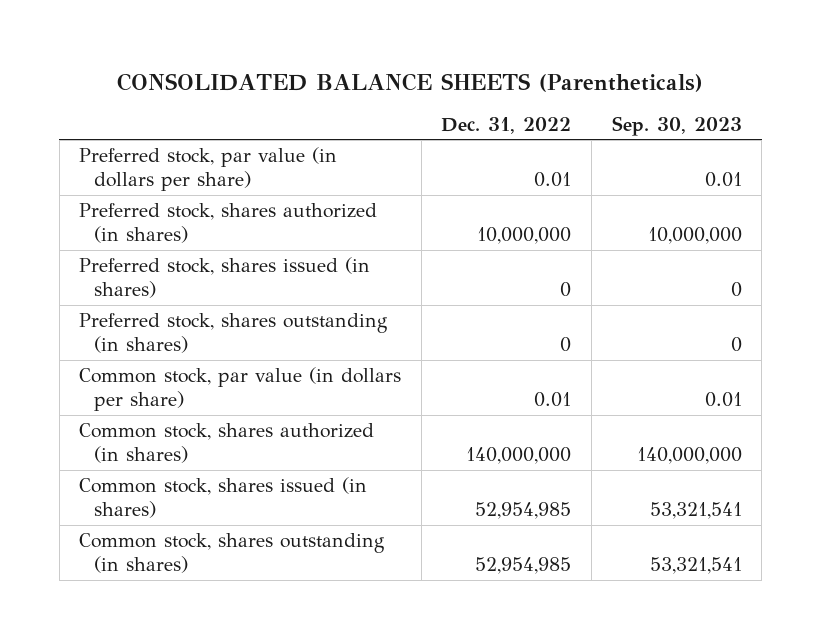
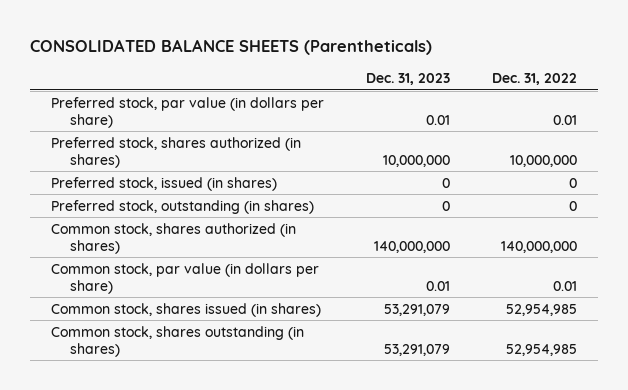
[611,115,742,136] Sep. 30, 2023 -> none
none -> [366,73,451,86] Dec. 31, 2023
[79,256,371,299] Preferred stock, shares issued (in shares) -> [51,176,278,191] Preferred stock, issued (in shares)
[79,312,389,354] Preferred stock, shares outstanding (in shares) -> [51,199,315,214] Preferred stock, outstanding (in shares)
[79,366,402,412] Common stock, par value (in dollars per share) -> [51,262,320,294] Common stock, par value (in dollars per share)

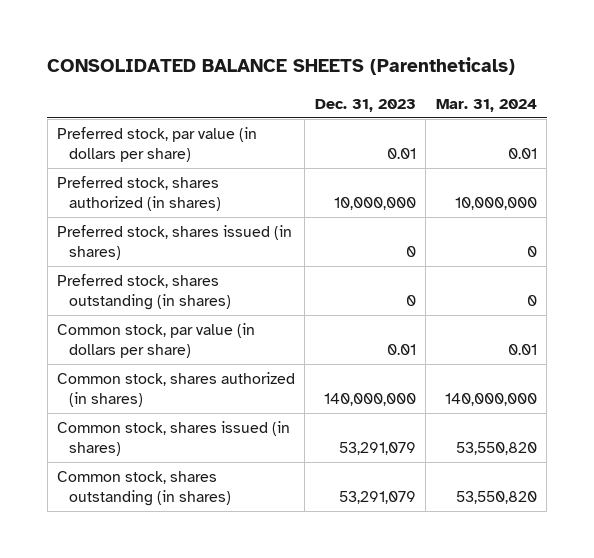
[492,73,578,86] Dec. 31, 2022 -> none
none -> [435,98,537,112] Mar. 31, 2024
[51,176,278,191] Preferred stock, issued (in shares) -> [56,225,292,260] Preferred stock, shares issued (in shares)
[51,199,315,214] Preferred stock, outstanding (in shares) -> [56,274,231,310] Preferred stock, shares outstanding (in shares)
[51,222,297,254] Common stock, shares authorized (in shares) -> [56,372,295,407] Common stock, shares authorized (in shares)

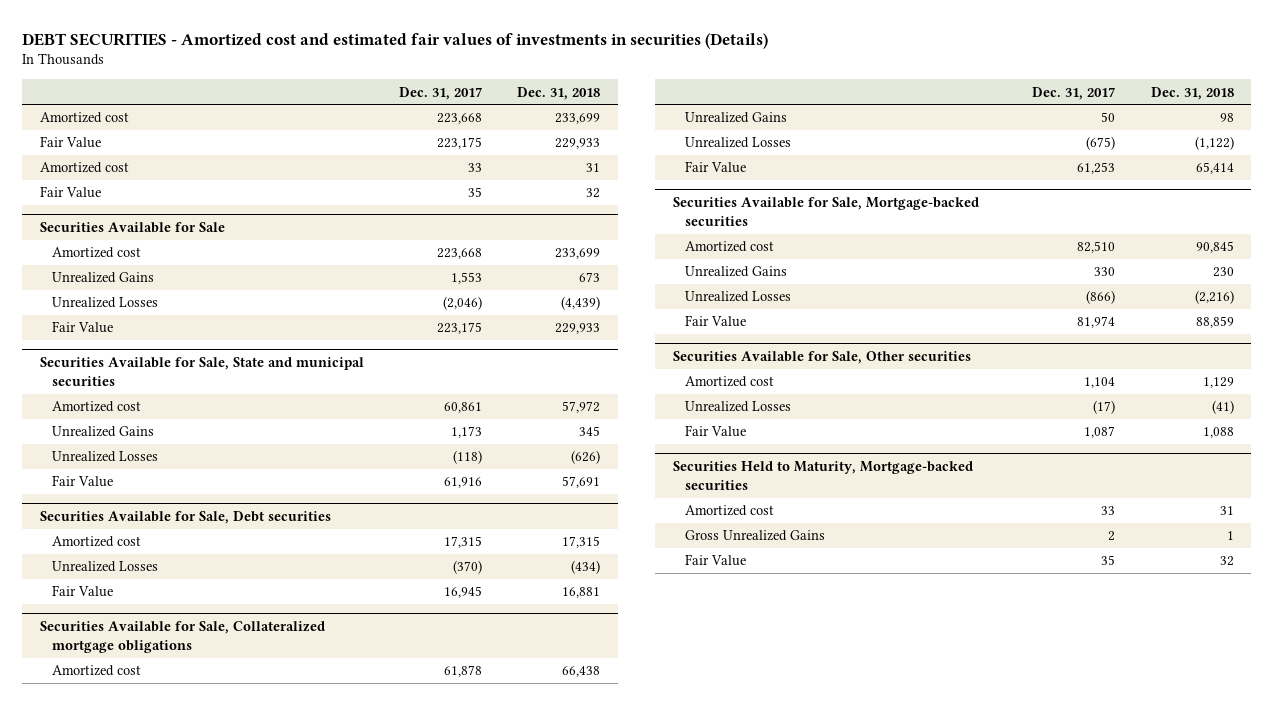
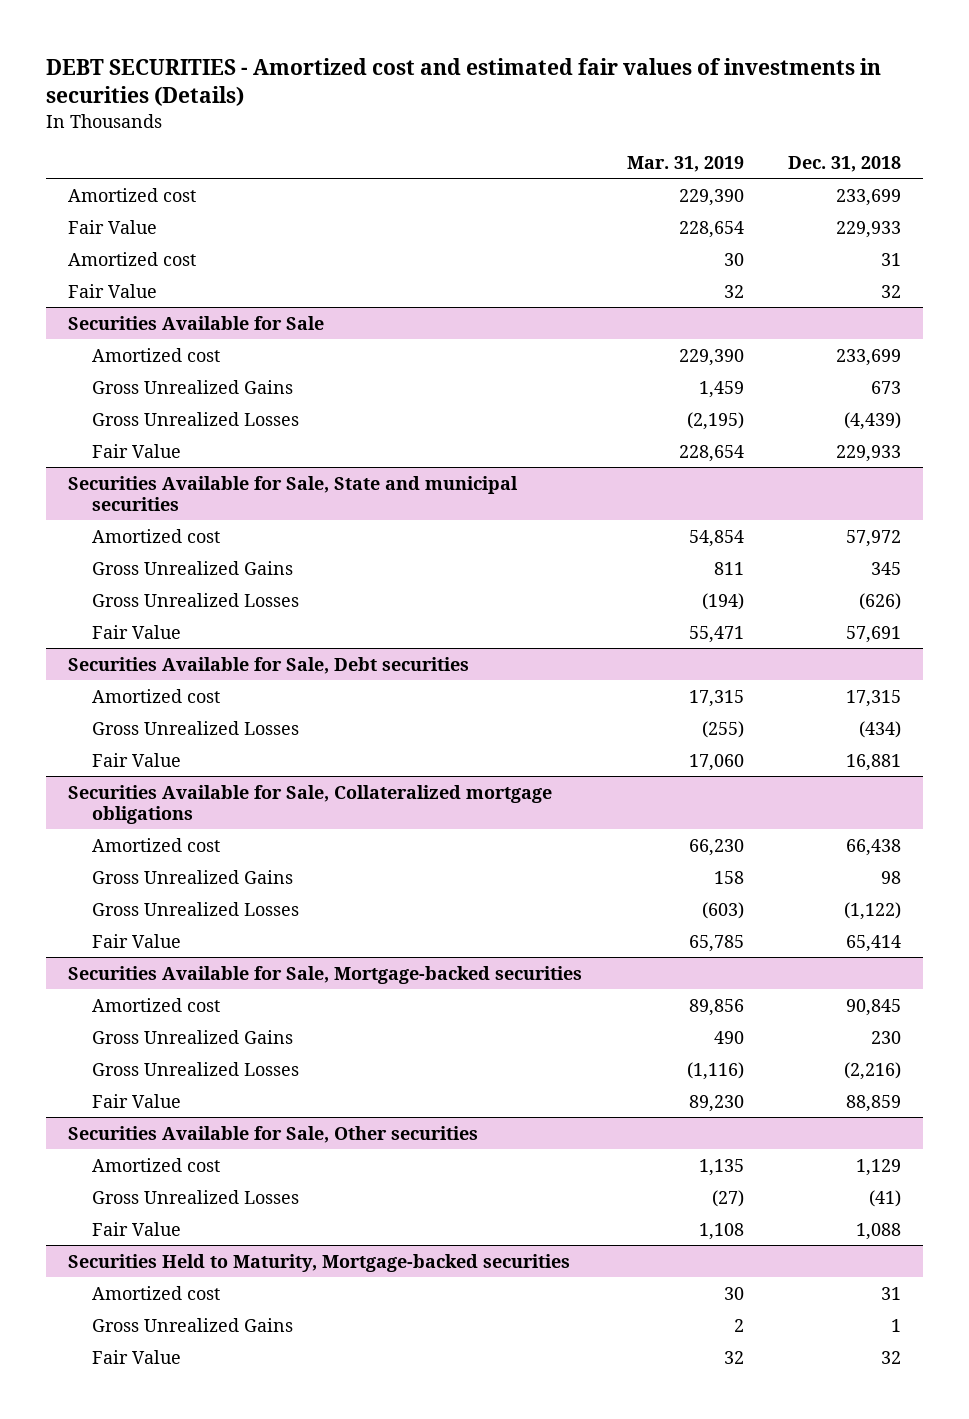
[398,86,482,100] Dec. 31, 2017 -> none
none -> [626,155,744,172] Mar. 31, 2019
[52,272,155,284] Unrealized Gains -> [92,379,294,394] Gross Unrealized Gains
[52,297,159,309] Unrealized Losses -> [92,411,300,426] Gross Unrealized Losses
[52,426,155,438] Unrealized Gains -> [92,560,294,575] Gross Unrealized Gains
[52,451,159,463] Unrealized Losses -> [92,592,300,607] Gross Unrealized Losses
[52,561,159,573] Unrealized Losses -> [92,720,300,735] Gross Unrealized Losses
[685,112,788,124] Unrealized Gains -> [92,869,294,884] Gross Unrealized Gains
[685,137,792,149] Unrealized Losses -> [92,901,300,916] Gross Unrealized Losses
[685,266,788,278] Unrealized Gains -> [92,1029,294,1044] Gross Unrealized Gains
[685,291,792,303] Unrealized Losses -> [92,1061,300,1076] Gross Unrealized Losses
[685,401,792,413] Unrealized Losses -> [92,1189,300,1204] Gross Unrealized Losses

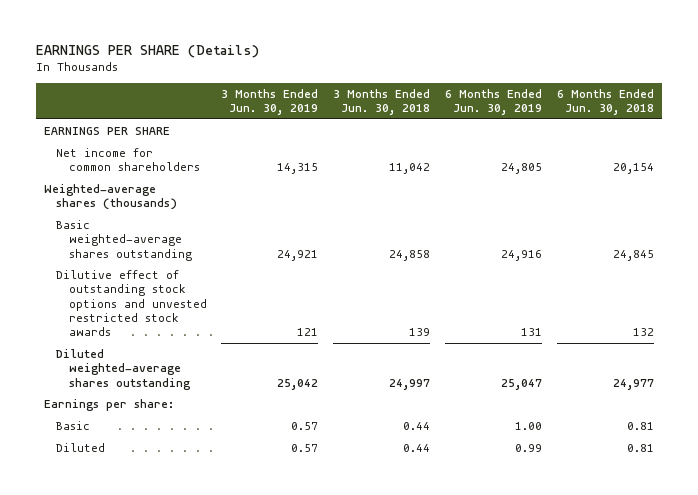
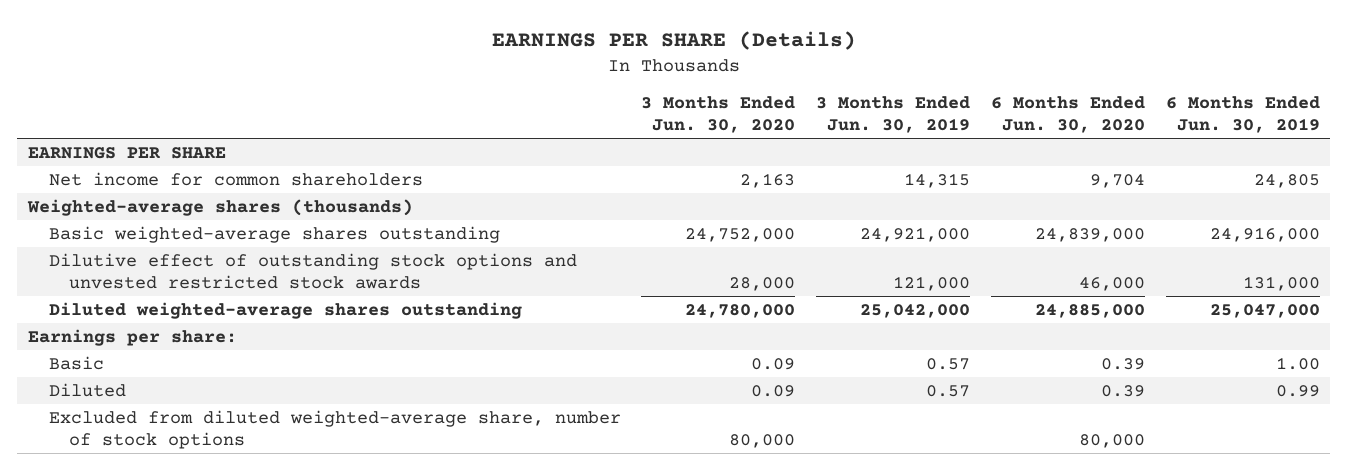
[333,88,431,116] 3 Months Ended Jun. 30, 2018 -> none
[557,88,655,116] 6 Months Ended Jun. 30, 2018 -> none
none -> [641,96,796,134] 3 Months Ended Jun. 30, 2020
none -> [991,96,1146,134] 6 Months Ended Jun. 30, 2020
[277,249,319,261] 24,921 -> [860,226,971,242] 24,921,000
[501,249,543,261] 24,916 -> [1209,226,1320,242] 24,916,000
[297,327,319,336] 121 -> [893,275,971,291] 121,000
[521,327,543,336] 131 -> [1242,275,1320,291] 131,000
[277,378,319,390] 25,042 -> [860,303,971,318] 25,042,000
[501,378,543,390] 25,047 -> [1209,303,1320,318] 25,047,000
none -> [48,409,621,449] Excluded from diluted weighted-average share, number of stock options

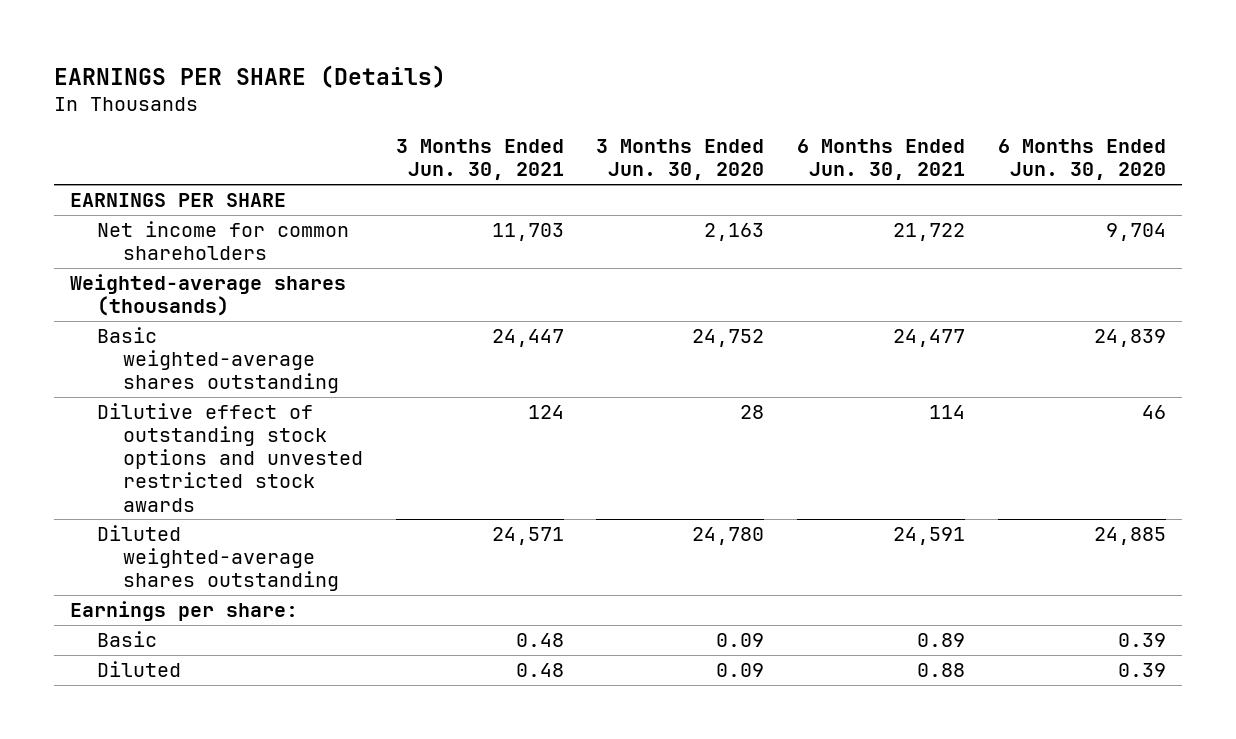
[816,96,971,134] 3 Months Ended Jun. 30, 2019 -> none
[1165,96,1320,134] 6 Months Ended Jun. 30, 2019 -> none
none -> [395,139,564,181] 3 Months Ended Jun. 30, 2021
none -> [797,139,966,181] 6 Months Ended Jun. 30, 2021
[685,227,796,242] 24,752,000 -> [692,329,765,348] 24,752
[1035,227,1146,242] 24,839,000 -> [1093,329,1166,348] 24,839
[729,276,796,291] 28,000 -> [740,405,765,420] 28
[1079,276,1146,291] 46,000 -> [1141,405,1166,420] 46
[685,303,796,318] 24,780,000 -> [692,527,765,546] 24,780
[1035,303,1146,318] 24,885,000 -> [1093,527,1166,546] 24,885
[48,409,621,449] Excluded from diluted weighted-average share, number of stock options -> none

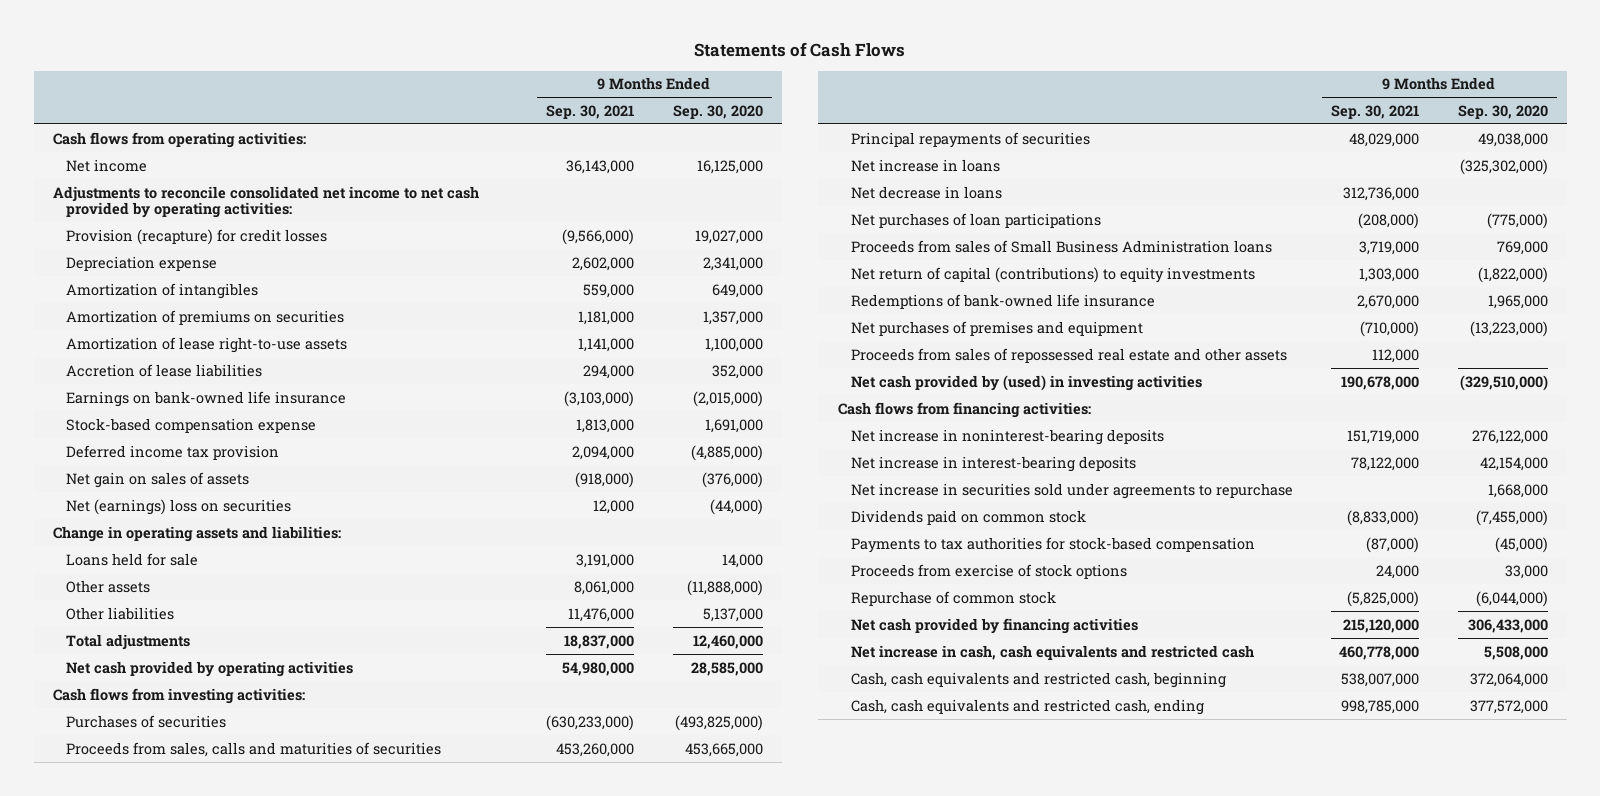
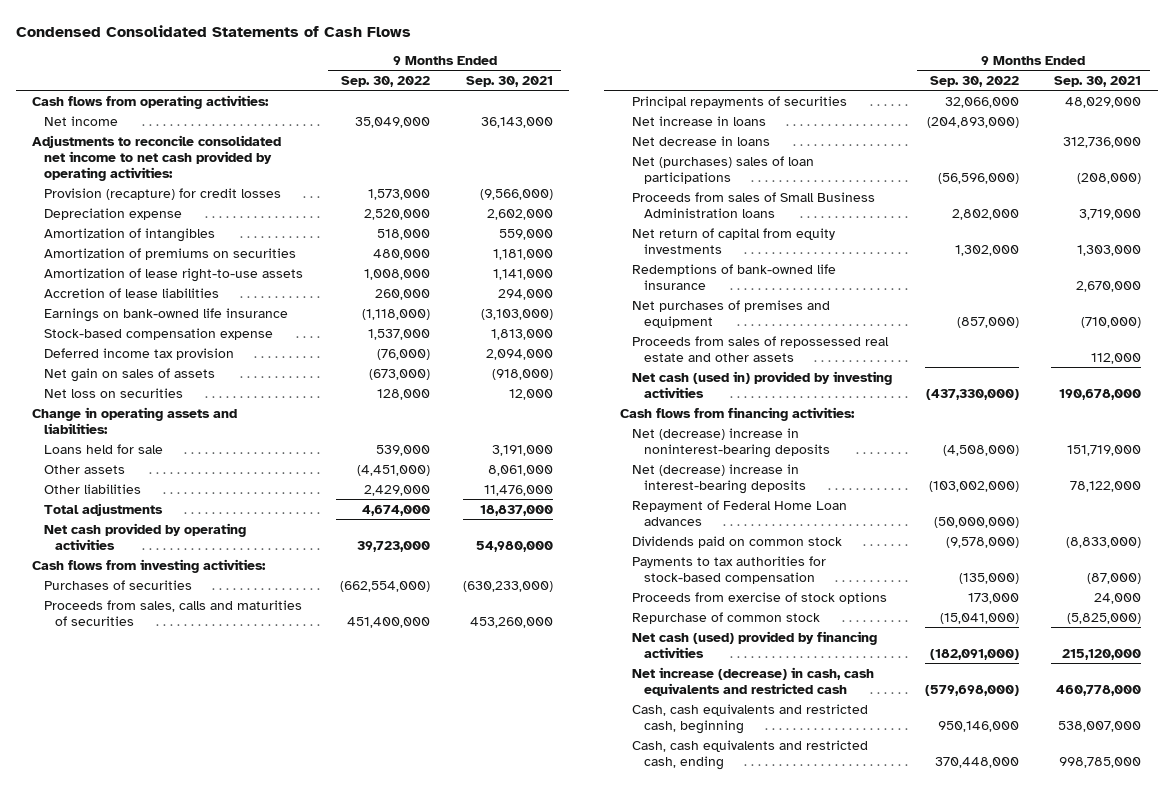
[694,42,906,58] Statements of Cash Flows -> [15,25,411,38] Condensed Consolidated Statements of Cash Flows
[672,104,763,119] Sep. 30, 2020 -> none
none -> [341,76,431,88] Sep. 30, 2022
[65,498,291,515] Net (earnings) loss on securities -> [43,387,183,398] Net loss on securities
[850,212,1101,228] Net purchases of loan participations -> [632,155,815,184] Net (purchases) sales of loan participations
[850,266,1255,283] Net return of capital (contributions) to equity investments -> [632,227,836,254] Net return of capital from equity investments
[850,374,1202,391] Net cash provided by (used) in investing activities -> [632,370,893,398] Net cash (used in) provided by investing activities
[850,482,1293,499] Net increase in securities sold under agreements to repurchase -> none
[850,428,1164,445] Net increase in noninterest-bearing deposits -> [632,427,830,458] Net (decrease) increase in noninterest-bearing deposits
[850,455,1136,472] Net increase in interest-bearing deposits -> [632,463,806,494] Net (decrease) increase in interest-bearing deposits
none -> [632,499,848,526] Repayment of Federal Home Loan advances
[850,617,1138,634] Net cash provided by financing activities -> [632,630,878,658] Net cash (used) provided by financing activities
[850,644,1254,660] Net increase in cash, cash equivalents and restricted cash -> [632,666,875,696] Net increase (decrease) in cash, cash equivalents and restricted cash

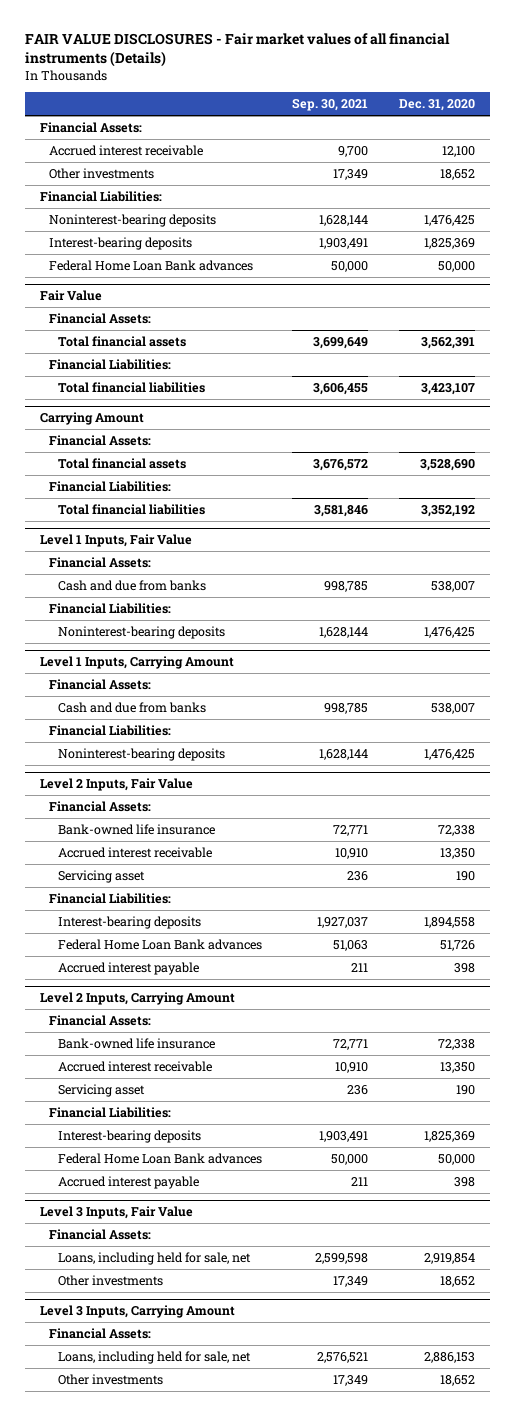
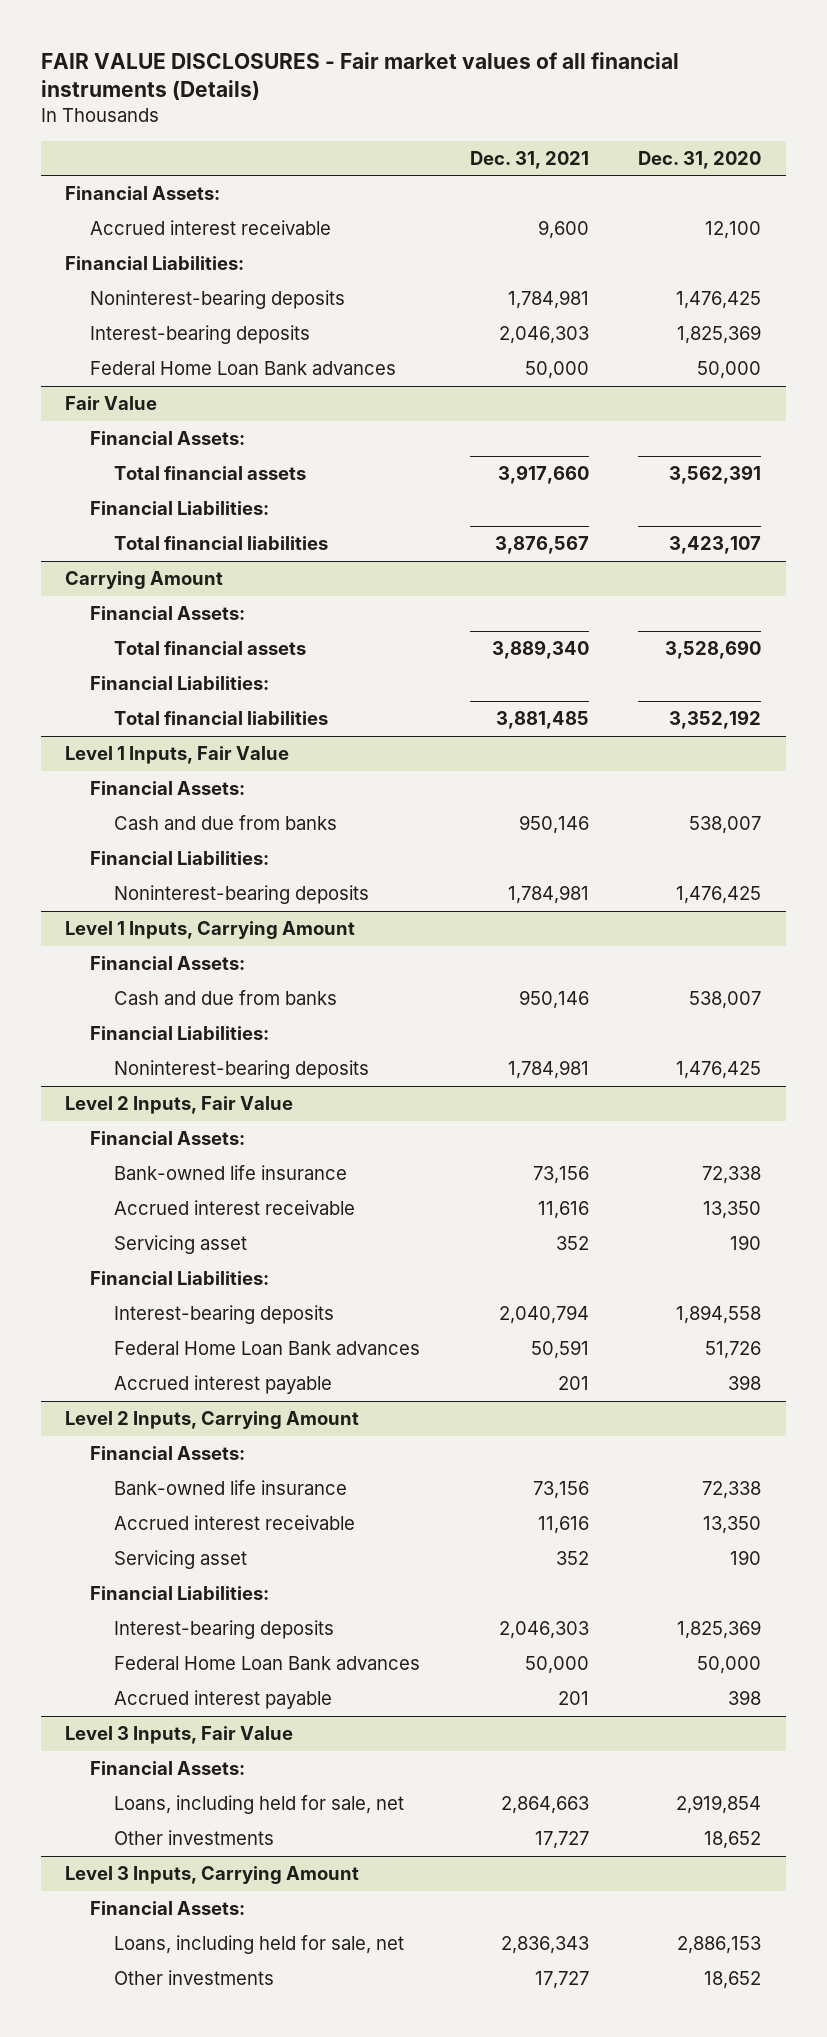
[292,98,369,112] Sep. 30, 2021 -> none
none -> [469,150,589,169] Dec. 31, 2021
[49,167,155,179] Other investments -> none

